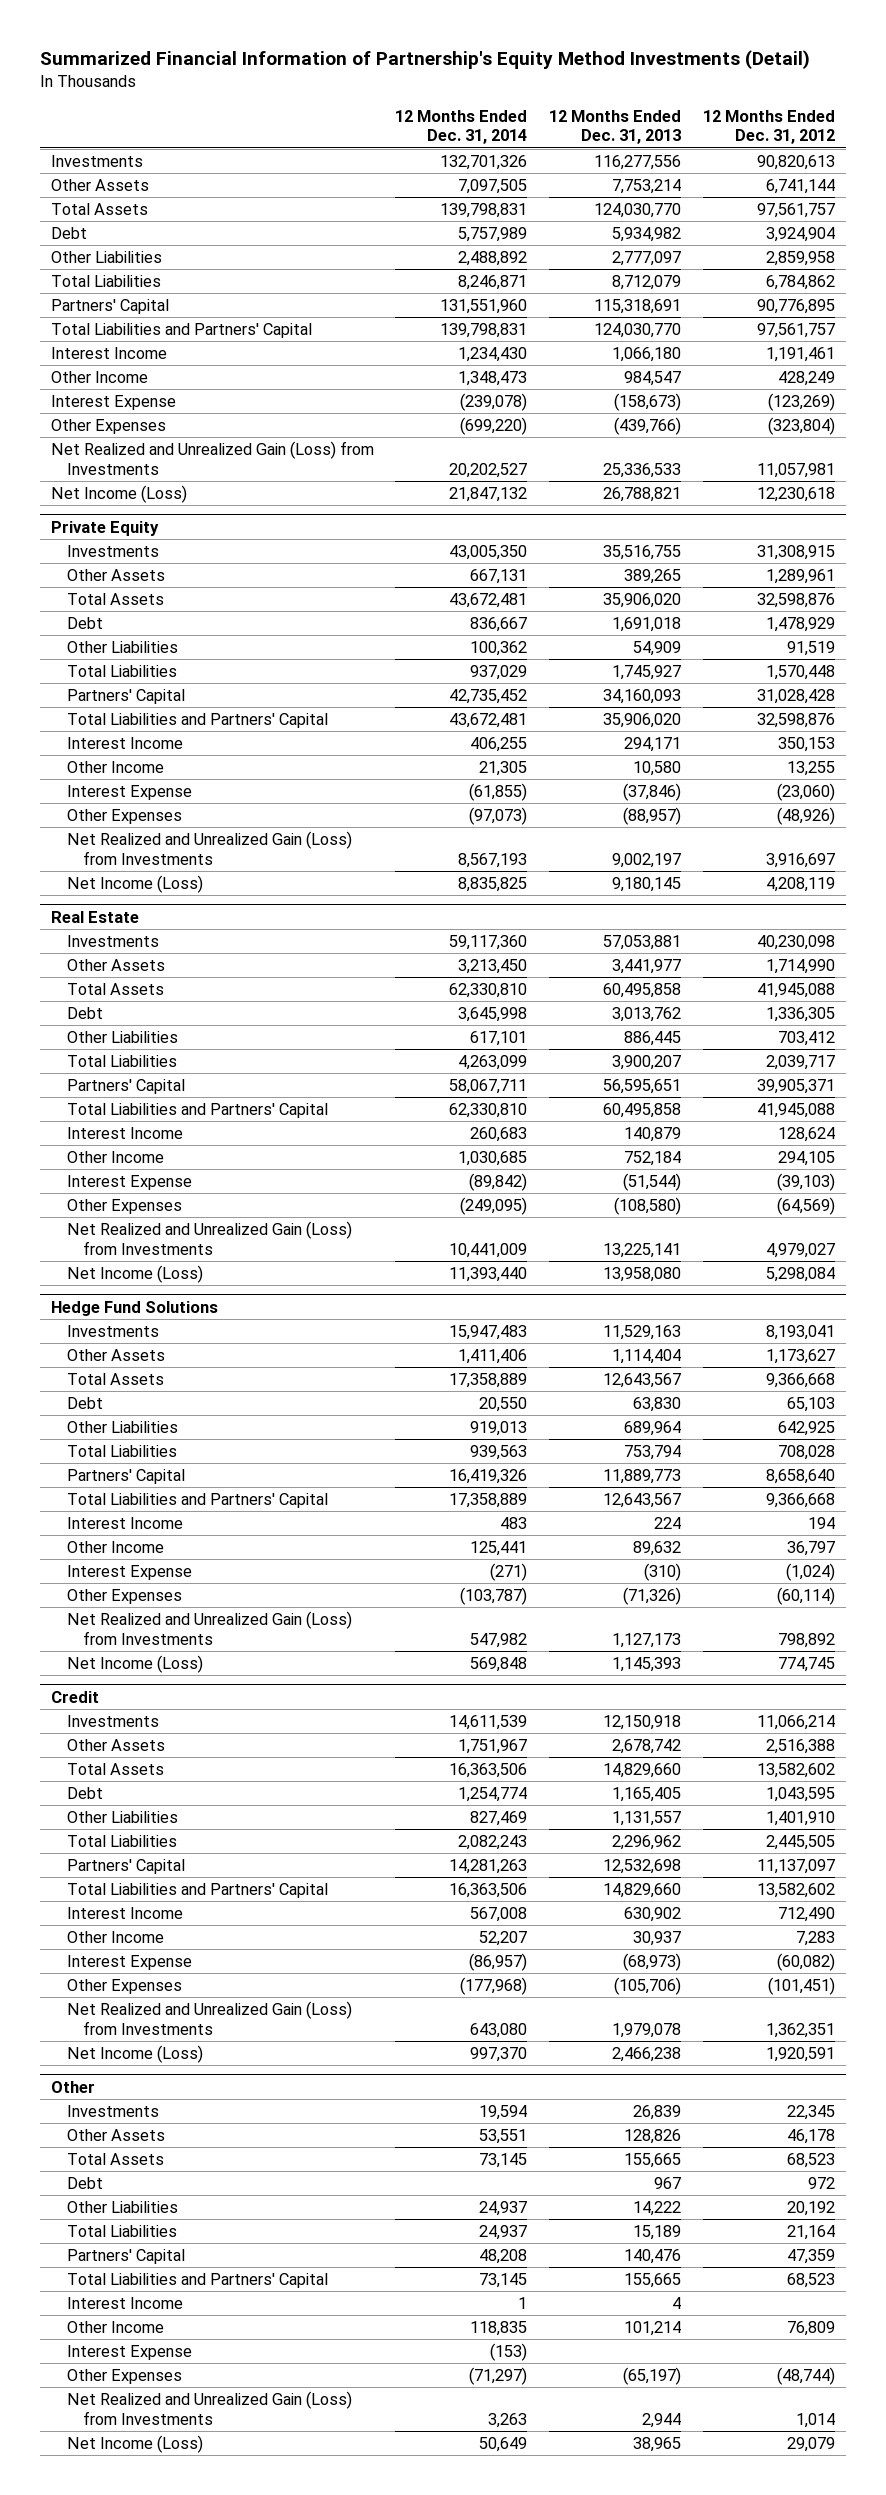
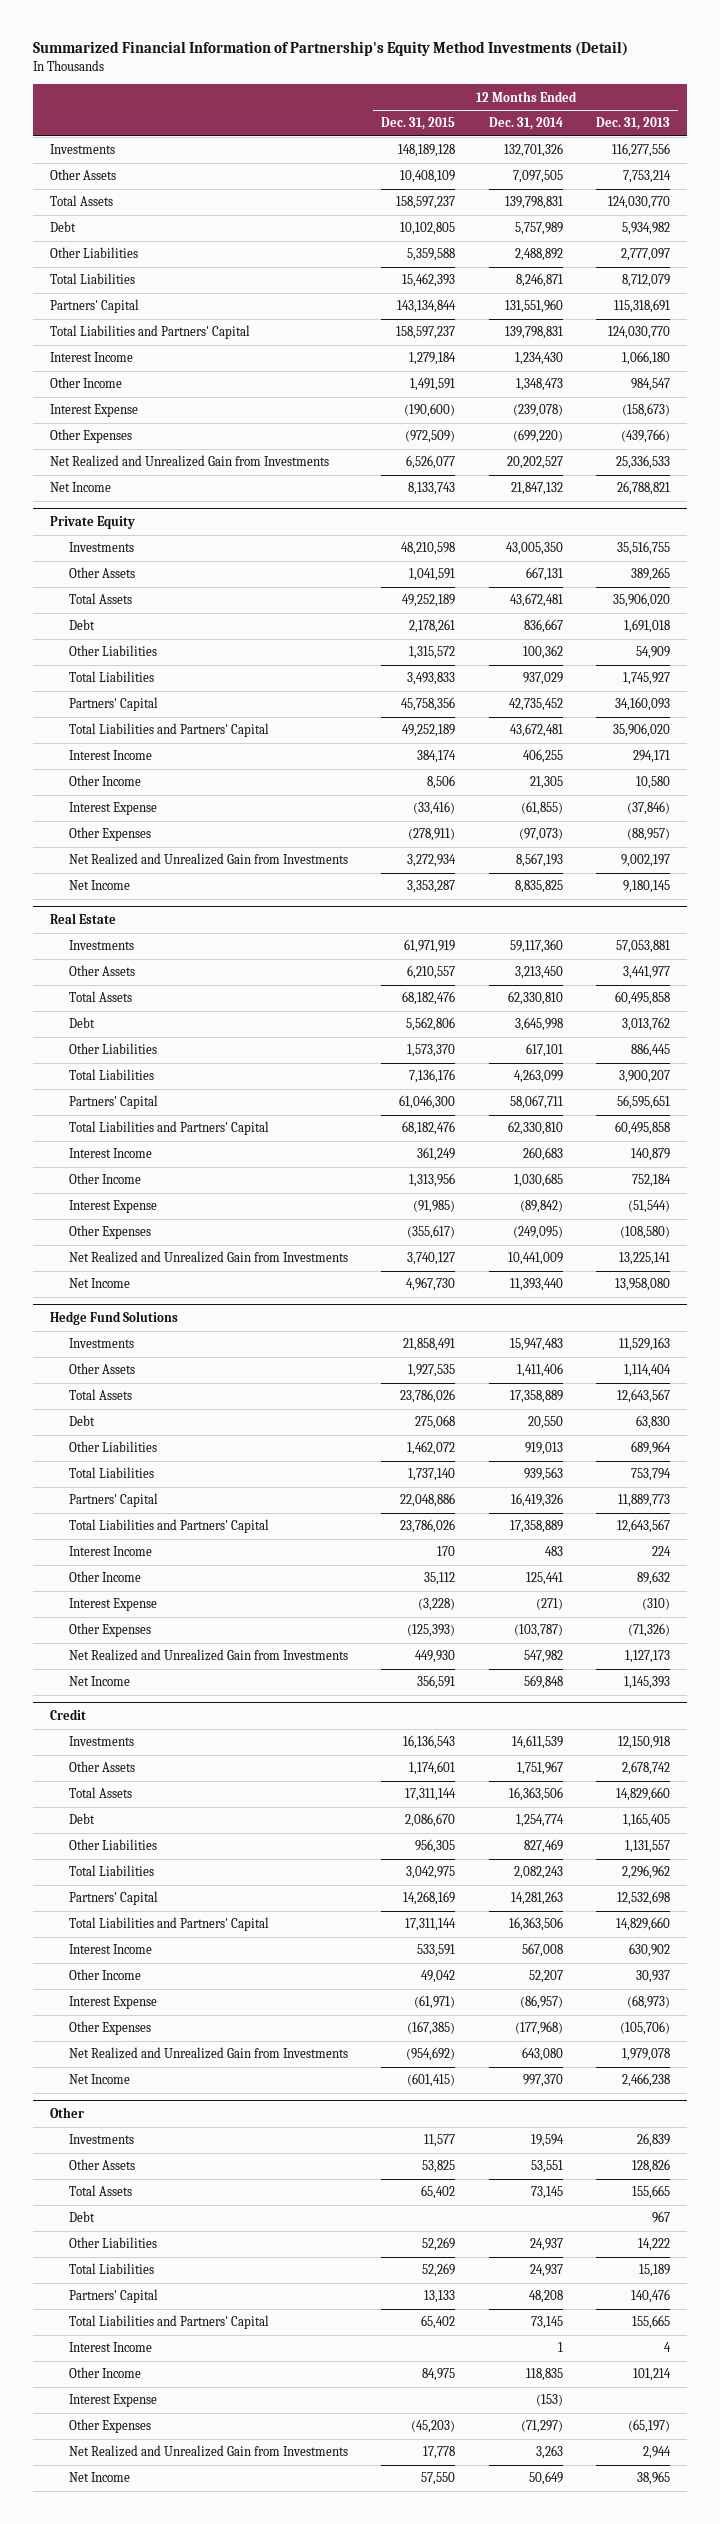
[702,109,835,145] 12 Months Ended Dec. 31, 2012 -> none
none -> [381,117,456,131] Dec. 31, 2015
[50,440,374,475] Net Realized and Unrealized Gain (Loss) from Investments -> [49,455,329,468] Net Realized and Unrealized Gain from Investments
[50,484,187,503] Net Income (Loss) -> [49,482,111,493] Net Income
[66,830,352,865] Net Realized and Unrealized Gain (Loss) from Investments -> [68,853,348,866] Net Realized and Unrealized Gain from Investments
[66,874,203,893] Net Income (Loss) -> [68,880,130,891] Net Income
[66,1220,352,1255] Net Realized and Unrealized Gain (Loss) from Investments -> [68,1251,348,1264] Net Realized and Unrealized Gain from Investments
[66,1264,203,1283] Net Income (Loss) -> [68,1278,130,1289] Net Income
[66,1610,352,1645] Net Realized and Unrealized Gain (Loss) from Investments -> [68,1649,348,1662] Net Realized and Unrealized Gain from Investments
[66,1654,203,1673] Net Income (Loss) -> [68,1676,130,1687] Net Income
[66,2000,352,2035] Net Realized and Unrealized Gain (Loss) from Investments -> [68,2047,348,2060] Net Realized and Unrealized Gain from Investments
[66,2044,203,2063] Net Income (Loss) -> [68,2074,130,2085] Net Income
[66,2390,352,2425] Net Realized and Unrealized Gain (Loss) from Investments -> [68,2445,348,2458] Net Realized and Unrealized Gain from Investments
[66,2434,203,2453] Net Income (Loss) -> [68,2472,130,2483] Net Income

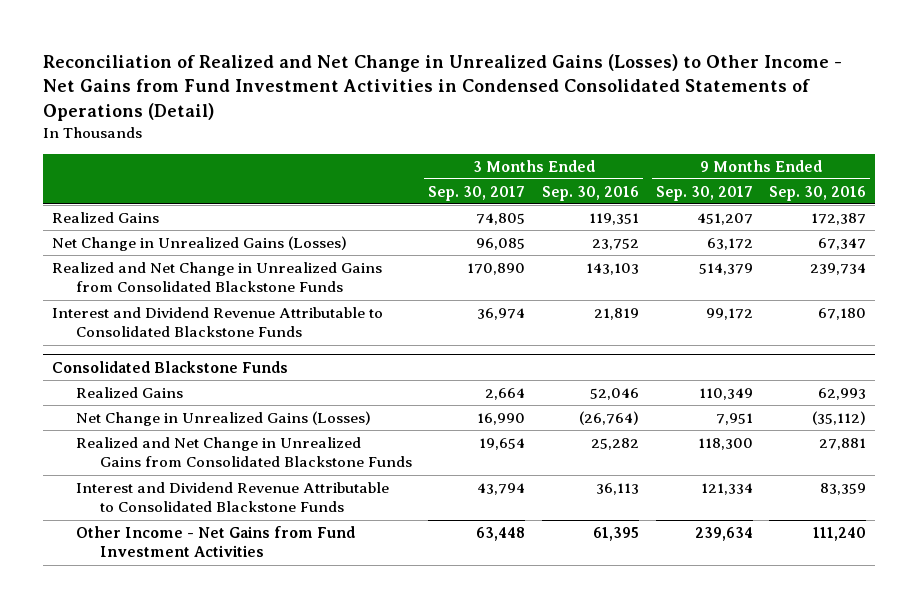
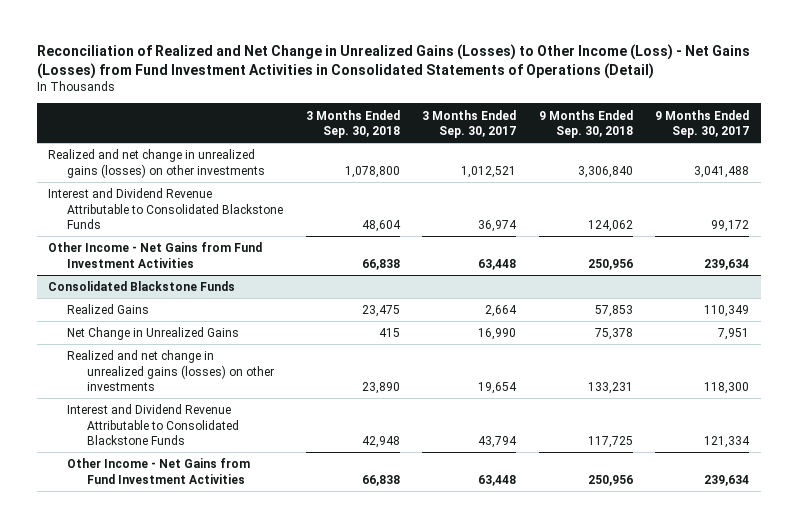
[43,53,843,121] Reconciliation of Realized and Net Change in Unrealized Gains (Losses) to Other Income - Net Gains from Fund Investment Activities in Condensed Consolidated Statements of Operations (Detail) -> [36,43,750,79] Reconciliation of Realized and Net Change in Unrealized Gains (Losses) to Other Income (Loss) - Net Gains (Losses) from Fund Investment Activities in Consolidated Statements of Operations (Detail)
[542,185,640,201] Sep. 30, 2016 -> none
[769,185,867,201] Sep. 30, 2016 -> none
none -> [305,109,400,138] 3 Months Ended Sep. 30, 2018
none -> [538,109,633,138] 9 Months Ended Sep. 30, 2018
[51,211,159,223] Realized Gains -> none
[51,235,347,251] Net Change in Unrealized Gains (Losses) -> none
[51,261,382,293] Realized and Net Change in Unrealized Gains from Consolidated Blackstone Funds -> [47,149,266,178] Realized and net change in unrealized gains (losses) on other investments
[467,262,526,275] 170,890 -> [461,165,517,178] 1,012,521
[698,262,753,275] 514,379 -> [694,165,750,178] 3,041,488
none -> [47,242,262,268] Other Income - Net Gains from Fund Investment Activities
[75,410,371,426] Net Change in Unrealized Gains (Losses) -> [67,327,240,341] Net Change in Unrealized Gains
[75,436,412,468] Realized and Net Change in Unrealized Gains from Consolidated Blackstone Funds -> [67,350,275,391] Realized and net change in unrealized gains (losses) on other investments

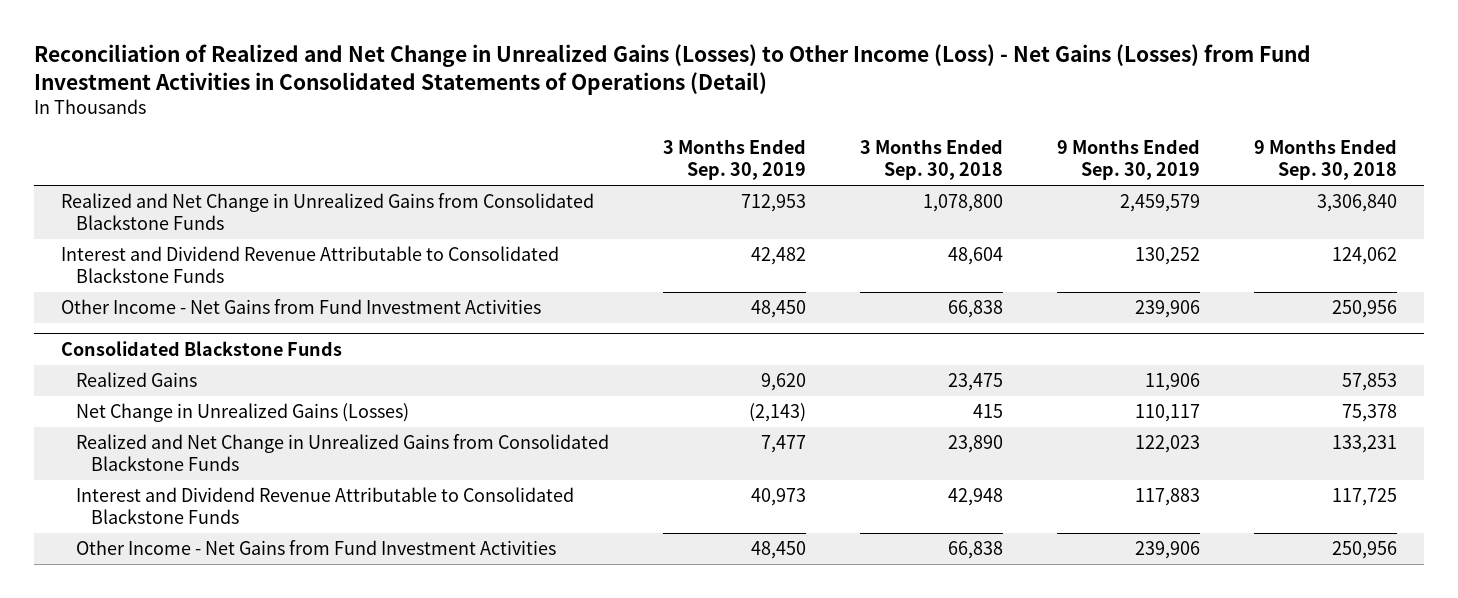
[422,109,517,138] 3 Months Ended Sep. 30, 2017 -> none
[655,109,750,138] 9 Months Ended Sep. 30, 2017 -> none
none -> [662,139,806,181] 3 Months Ended Sep. 30, 2019
none -> [1056,139,1200,181] 9 Months Ended Sep. 30, 2019
[47,149,266,178] Realized and net change in unrealized gains (losses) on other investments -> [60,193,594,231] Realized and Net Change in Unrealized Gains from Consolidated Blackstone Funds
[67,327,240,341] Net Change in Unrealized Gains -> [75,403,409,423] Net Change in Unrealized Gains (Losses)
[67,350,275,391] Realized and net change in unrealized gains (losses) on other investments -> [75,434,609,472] Realized and Net Change in Unrealized Gains from Consolidated Blackstone Funds

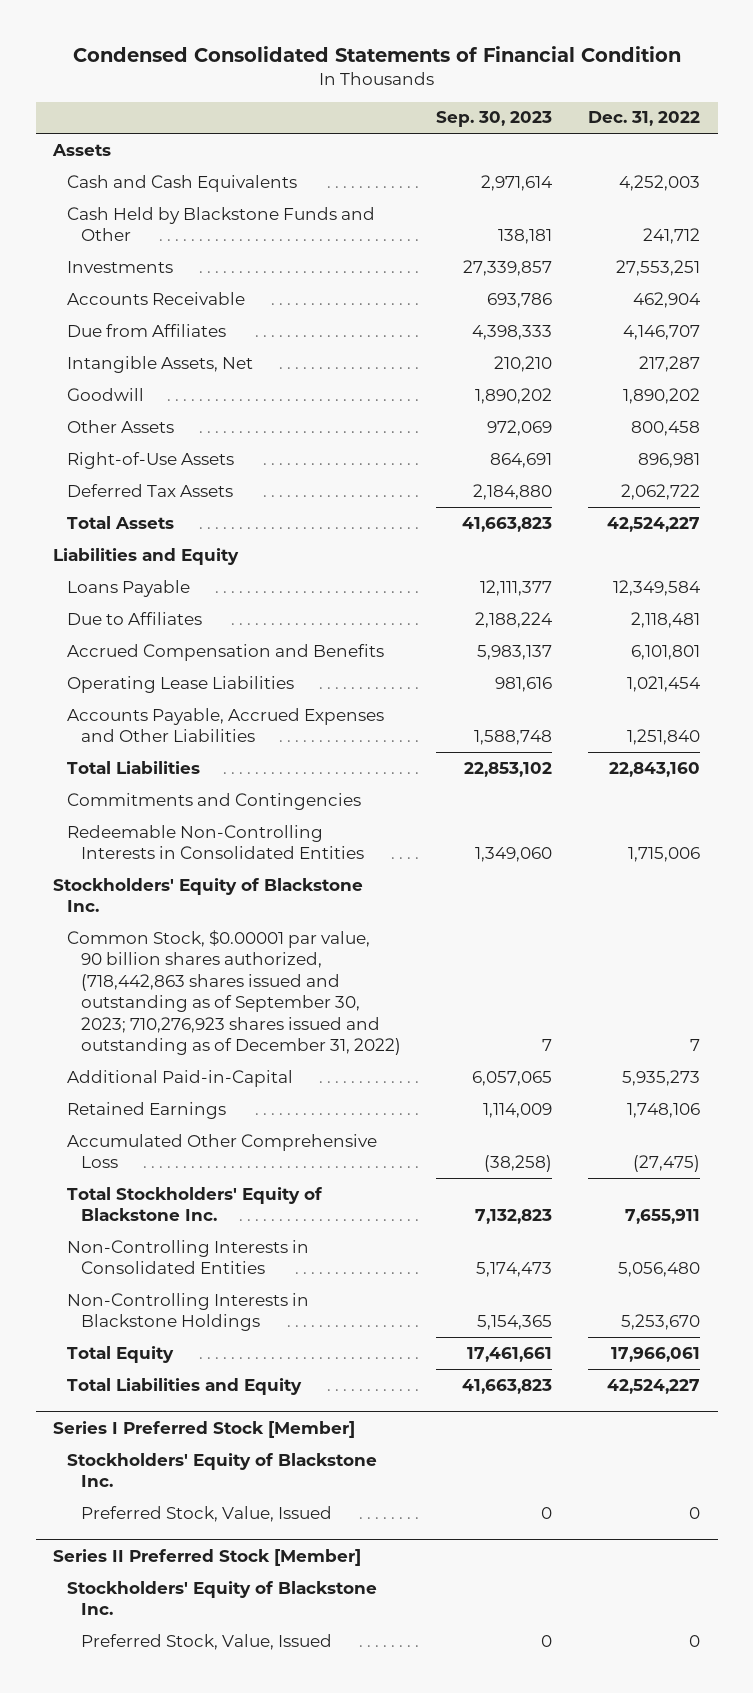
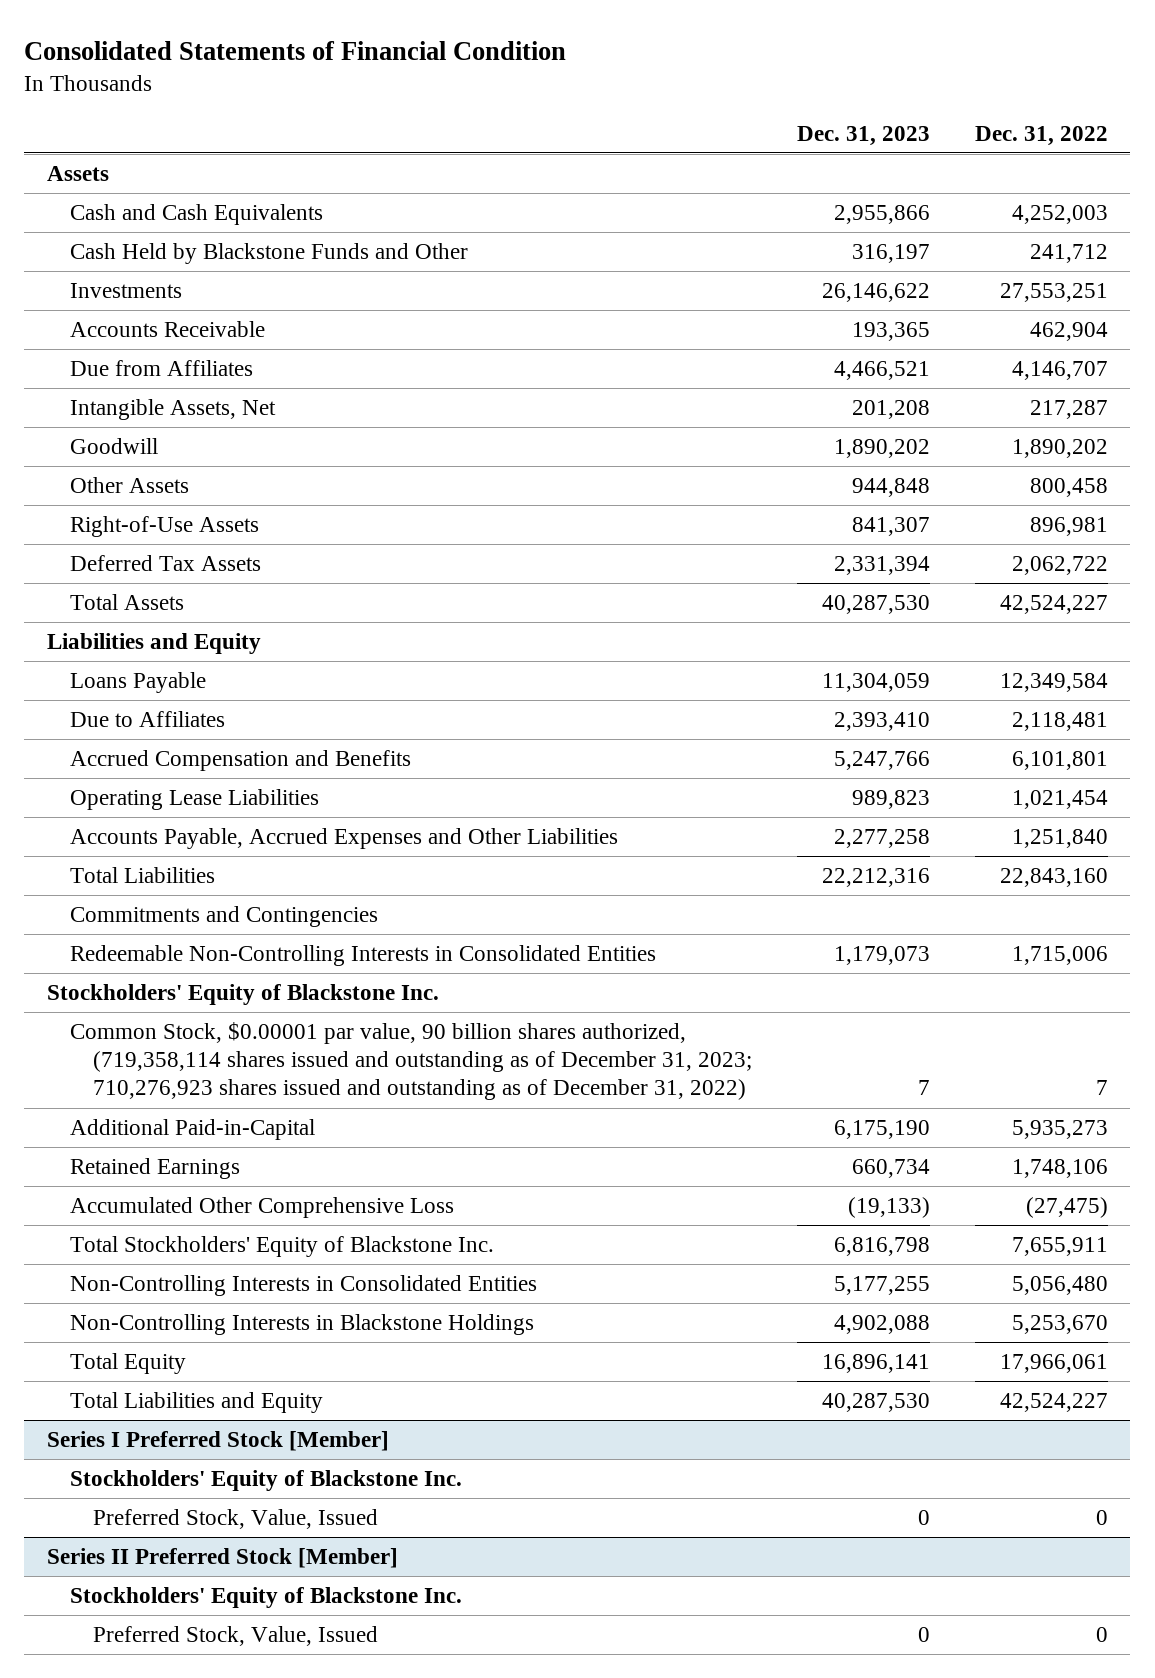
[72,45,681,62] Condensed Consolidated Statements of Financial Condition -> [24,40,567,60] Consolidated Statements of Financial Condition
[436,111,553,128] Sep. 30, 2023 -> none
none -> [796,125,930,146] Dec. 31, 2023
[67,929,401,1056] Common Stock, $0.00001 par value, 90 billion shares authorized, (718,442,863 shares issued and outstanding as of September 30, 2023; 710,276,923 shares issued and outstanding as of December 31, 2022) -> [69,1022,752,1101] Common Stock, $0.00001 par value, 90 billion shares authorized, (719,358,114 shares issued and outstanding as of December 31, 2023; 710,276,923 shares issued and outstanding as of December 31, 2022)

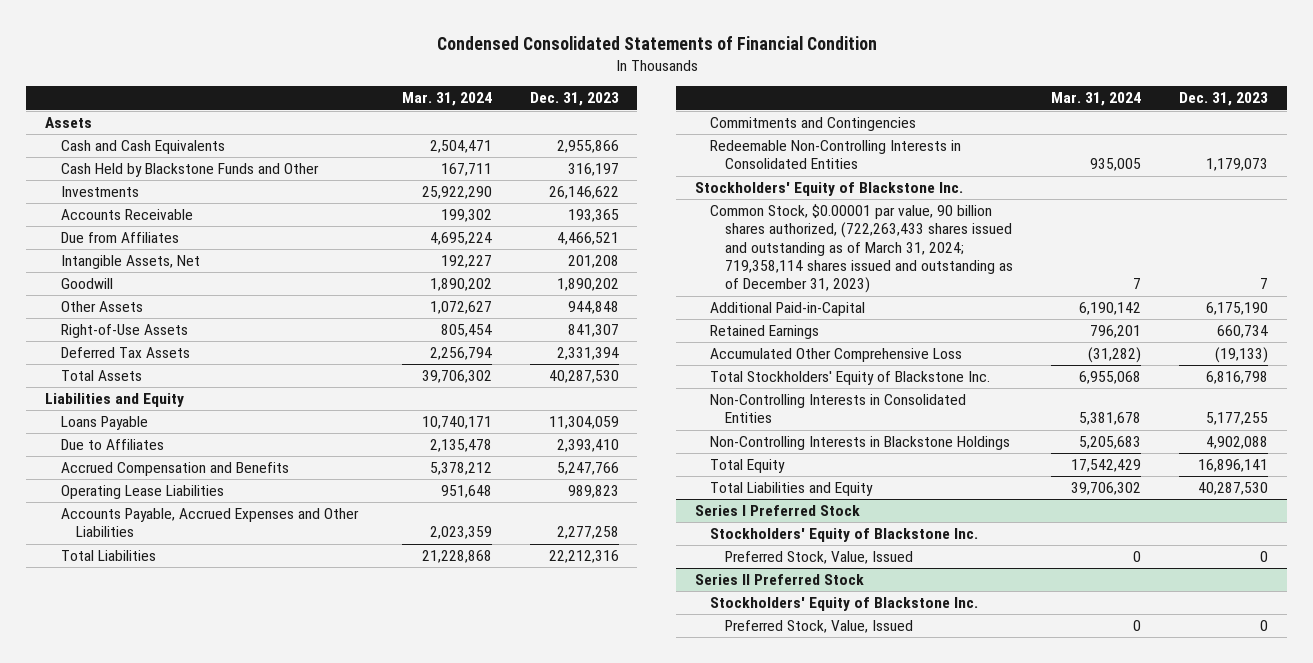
[24,40,567,60] Consolidated Statements of Financial Condition -> [436,36,877,51] Condensed Consolidated Statements of Financial Condition
[974,125,1108,146] Dec. 31, 2022 -> none
none -> [401,92,492,107] Mar. 31, 2024
[69,1022,752,1101] Common Stock, $0.00001 par value, 90 billion shares authorized, (719,358,114 shares issued and outstanding as of December 31, 2023; 710,276,923 shares issued and outstanding as of December 31, 2022) -> [709,204,1014,294] Common Stock, $0.00001 par value, 90 billion shares authorized, (722,263,433 shares issued and outstanding as of March 31, 2024; 719,358,114 shares issued and outstanding as of December 31, 2023)
[46,1431,389,1452] Series I Preferred Stock [Member] -> [694,505,860,517] Series I Preferred Stock
[46,1548,398,1569] Series II Preferred Stock [Member] -> [694,574,864,586] Series II Preferred Stock

